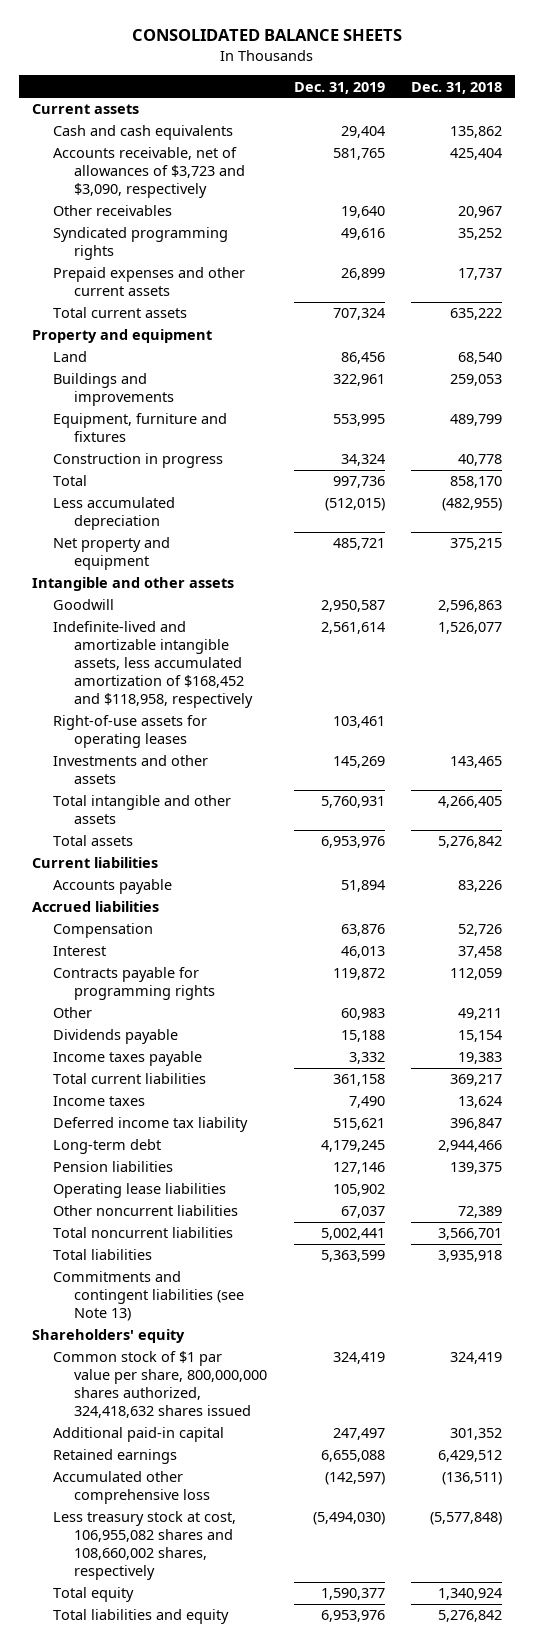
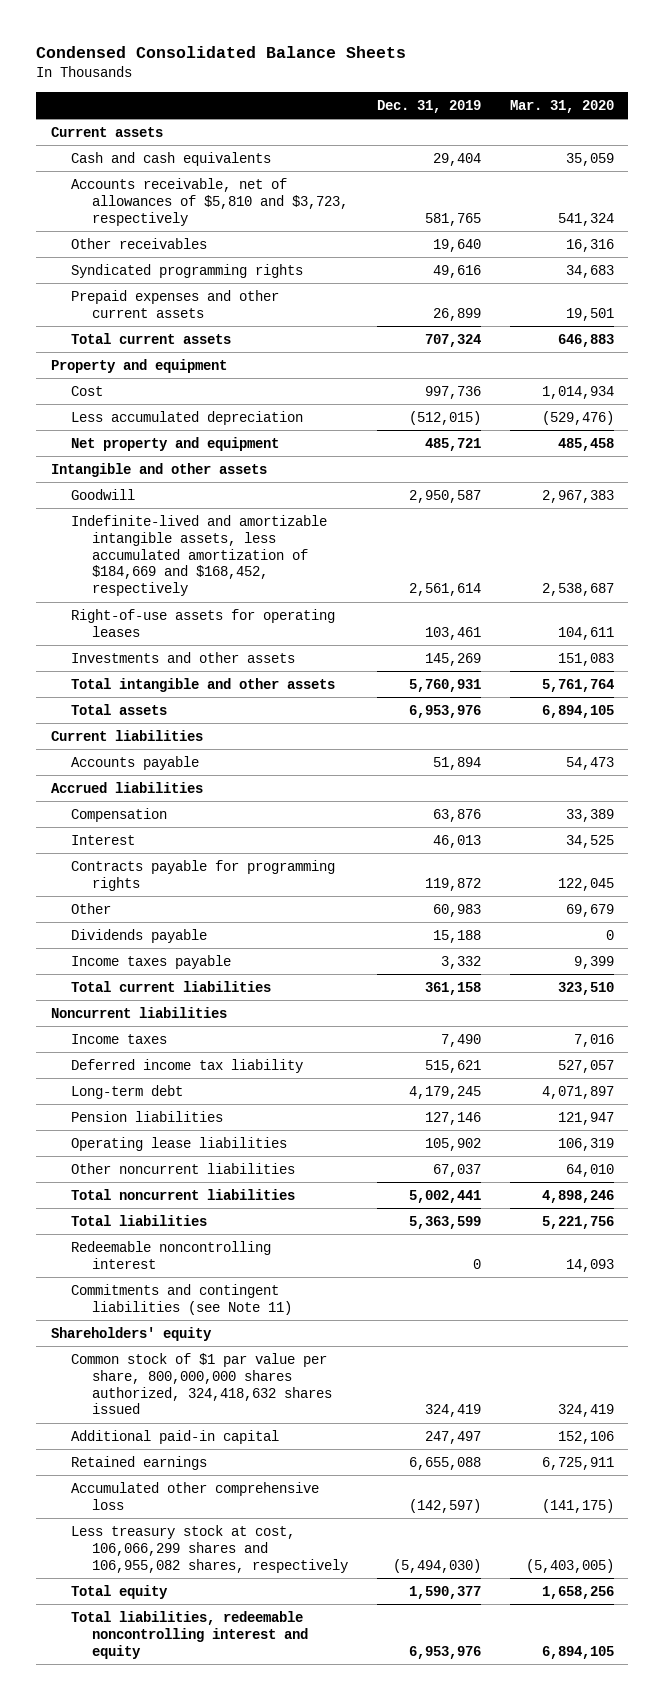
[131,29,402,42] CONSOLIDATED BALANCE SHEETS -> [36,46,407,59] Condensed Consolidated Balance Sheets
[410,81,502,94] Dec. 31, 2018 -> none
none -> [509,99,614,113] Mar. 31, 2020
[53,147,246,199] Accounts receivable, net of allowances of $3,723 and $3,090, respectively -> [71,177,348,226] Accounts receivable, net of allowances of $5,810 and $3,723, respectively
[53,351,88,363] Land -> none
[53,373,175,407] Buildings and improvements -> none
[53,413,228,443] Equipment, furniture and fixtures -> none
[53,453,224,469] Construction in progress -> none
[53,475,88,487] Total -> [71,385,104,396] Cost
[53,621,254,709] Indefinite-lived and amortizable intangible assets, less accumulated amortization of $168,452 and $118,958, respectively -> [71,514,328,597] Indefinite-lived and amortizable intangible assets, less accumulated amortization of $184,669 and $168,452, respectively
none -> [50,1006,227,1018] Noncurrent liabilities
none -> [71,1240,272,1269] Redeemable noncontrolling interest
[53,1271,245,1322] Commitments and contingent liabilities (see Note 13) -> [71,1283,292,1315] Commitments and contingent liabilities (see Note 11)
[53,1511,237,1581] Less treasury stock at cost, 106,955,082 shares and 108,660,002 shares, respectively -> [71,1524,348,1573] Less treasury stock at cost, 106,066,299 shares and 106,955,082 shares, respectively
[53,1609,230,1625] Total liabilities and equity -> [71,1610,308,1659] Total liabilities, redeemable noncontrolling interest and equity

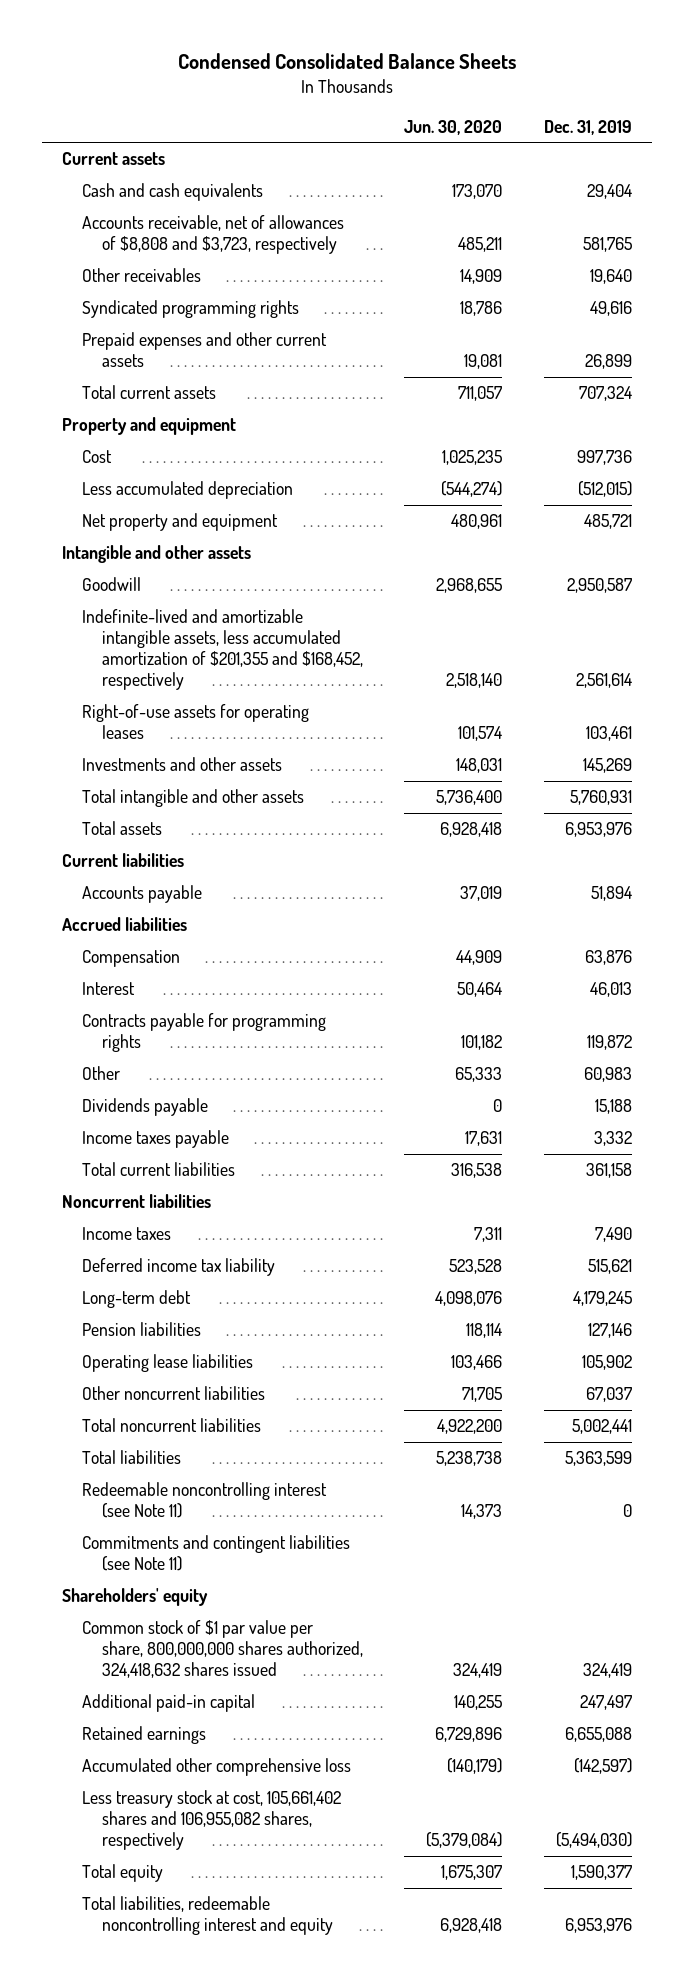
[509,99,614,113] Mar. 31, 2020 -> none
none -> [404,119,503,135] Jun. 30, 2020
[71,177,348,226] Accounts receivable, net of allowances of $5,810 and $3,723, respectively -> [81,215,344,255] Accounts receivable, net of allowances of $8,808 and $3,723, respectively
[71,514,328,597] Indefinite-lived and amortizable intangible assets, less accumulated amortization of $184,669 and $168,452, respectively -> [81,609,363,691] Indefinite-lived and amortizable intangible assets, less accumulated amortization of $201,355 and $168,452, respectively
[71,1240,272,1269] Redeemable noncontrolling interest -> [81,1482,327,1519] Redeemable noncontrolling interest (see Note 11)
[71,1524,348,1573] Less treasury stock at cost, 106,066,299 shares and 106,955,082 shares, respectively -> [81,1790,341,1851] Less treasury stock at cost, 105,661,402 shares and 106,955,082 shares, respectively

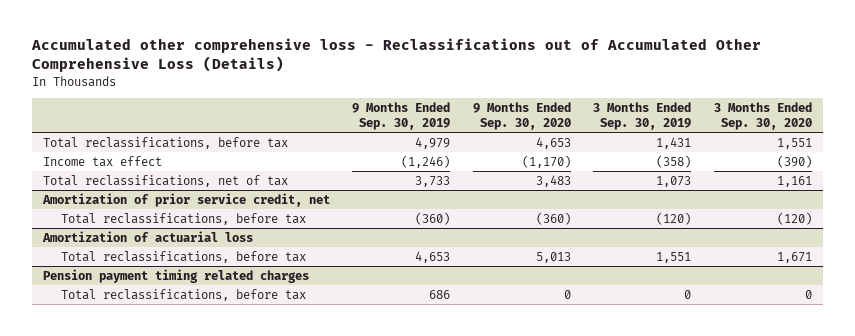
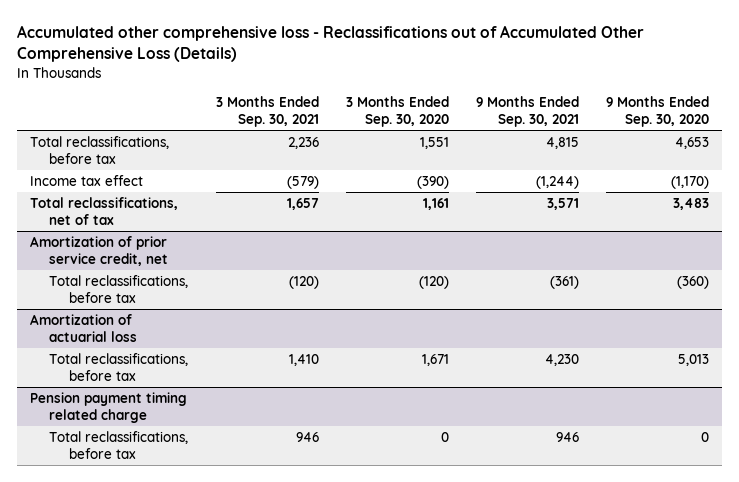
[352,101,451,131] 9 Months Ended Sep. 30, 2019 -> none
[593,101,692,131] 3 Months Ended Sep. 30, 2019 -> none
none -> [215,96,319,128] 3 Months Ended Sep. 30, 2021
none -> [475,96,579,128] 9 Months Ended Sep. 30, 2021
[42,268,309,283] Pension payment timing related charges -> [30,391,188,423] Pension payment timing related charge

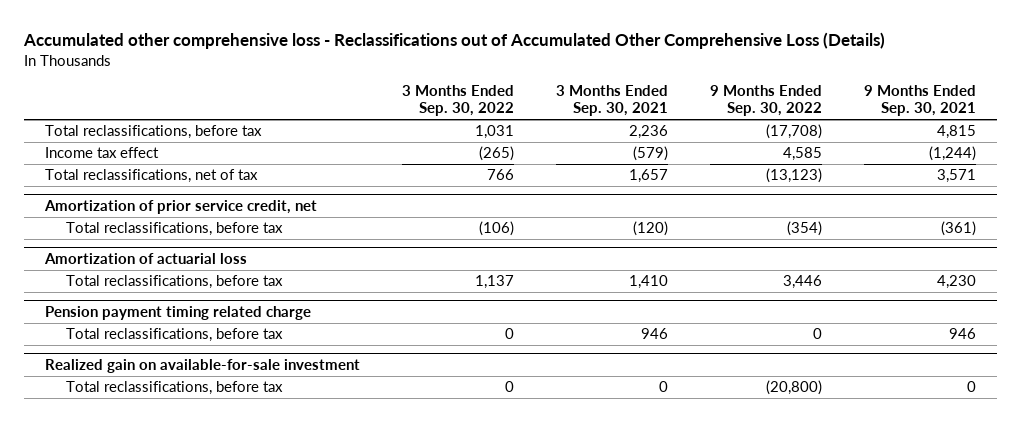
[345,96,449,128] 3 Months Ended Sep. 30, 2020 -> none
[605,96,709,128] 9 Months Ended Sep. 30, 2020 -> none
none -> [401,85,514,117] 3 Months Ended Sep. 30, 2022
none -> [709,85,822,117] 9 Months Ended Sep. 30, 2022
none -> [44,358,360,373] Realized gain on available-for-sale investment
none -> [65,381,283,396] Total reclassifications, before tax

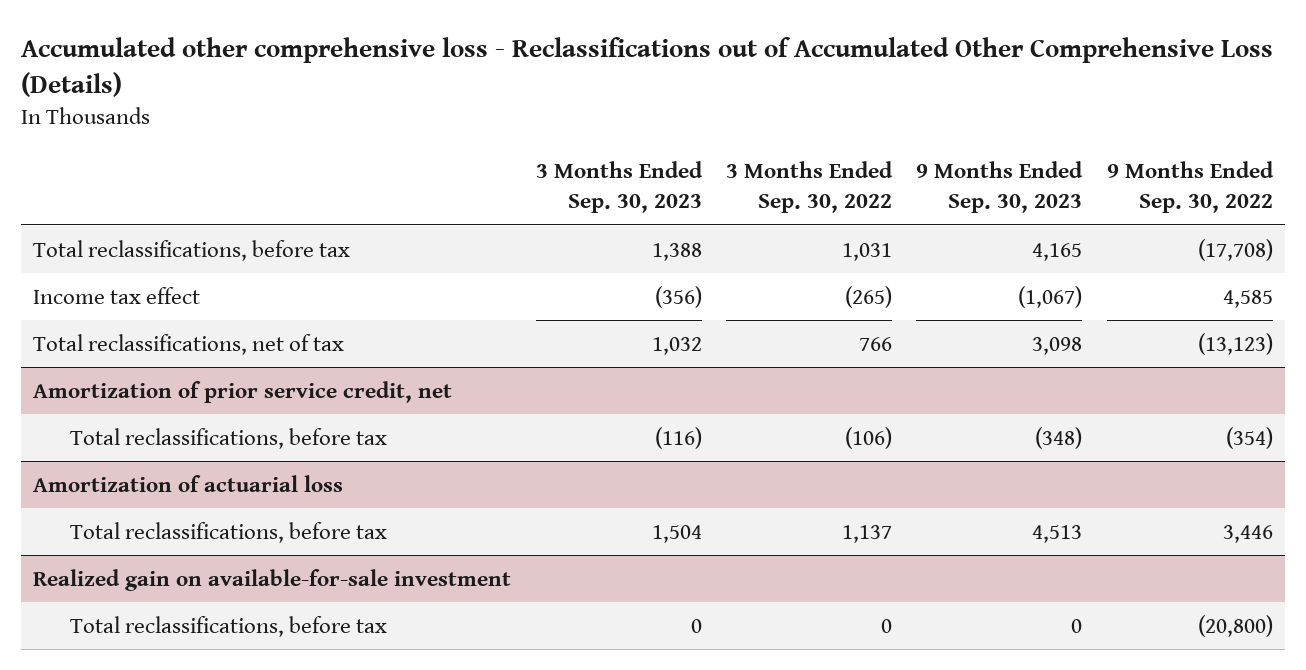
[555,85,668,117] 3 Months Ended Sep. 30, 2021 -> none
[863,85,976,117] 9 Months Ended Sep. 30, 2021 -> none
none -> [535,161,703,214] 3 Months Ended Sep. 30, 2023
none -> [916,161,1084,214] 9 Months Ended Sep. 30, 2023
[44,305,311,320] Pension payment timing related charge -> none
[65,328,283,343] Total reclassifications, before tax -> none

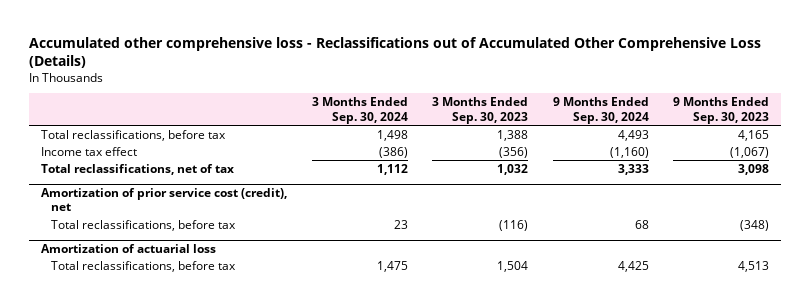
[725,161,893,214] 3 Months Ended Sep. 30, 2022 -> none
[1106,161,1274,214] 9 Months Ended Sep. 30, 2022 -> none
none -> [311,97,408,124] 3 Months Ended Sep. 30, 2024
none -> [552,97,649,124] 9 Months Ended Sep. 30, 2024
[33,380,453,403] Amortization of prior service credit, net -> [41,188,288,212] Amortization of prior service cost (credit), net
[33,568,512,591] Realized gain on available-for-sale investment -> none
[69,615,387,637] Total reclassifications, before tax -> none

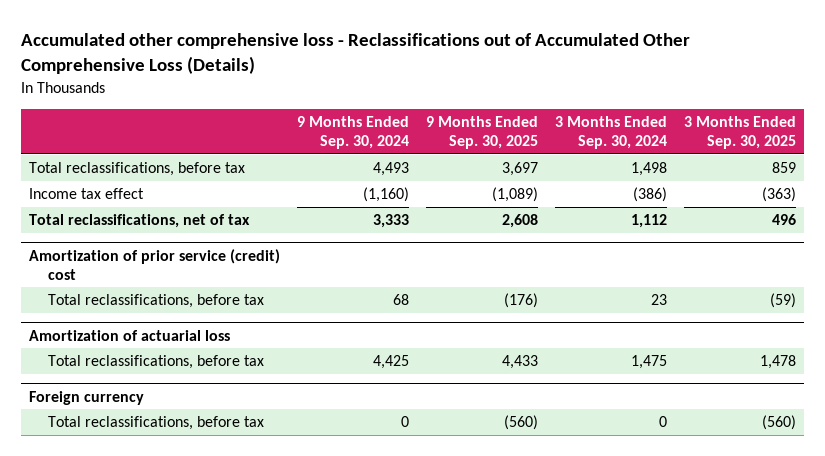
[432,97,529,124] 3 Months Ended Sep. 30, 2023 -> none
[673,97,770,124] 9 Months Ended Sep. 30, 2023 -> none
none -> [426,115,539,149] 9 Months Ended Sep. 30, 2025
none -> [683,115,796,149] 3 Months Ended Sep. 30, 2025
[41,188,288,212] Amortization of prior service cost (credit), net -> [29,248,281,280] Amortization of prior service (credit) cost
none -> [29,390,145,405] Foreign currency
none -> [47,416,264,431] Total reclassifications, before tax

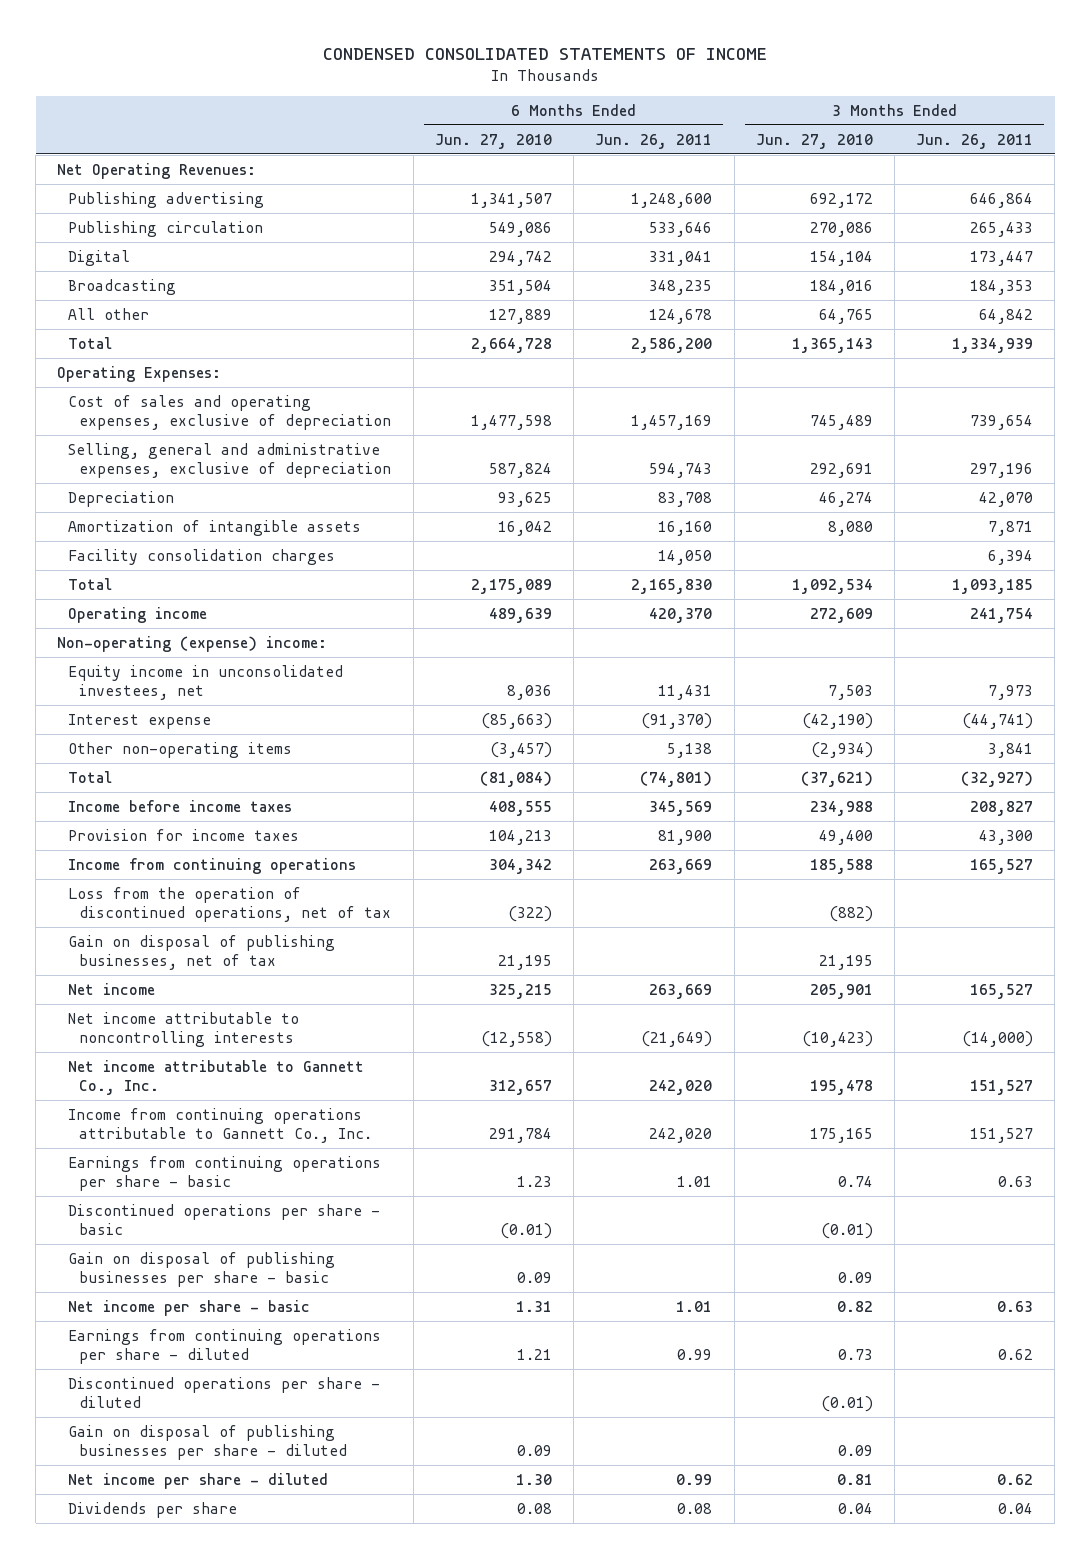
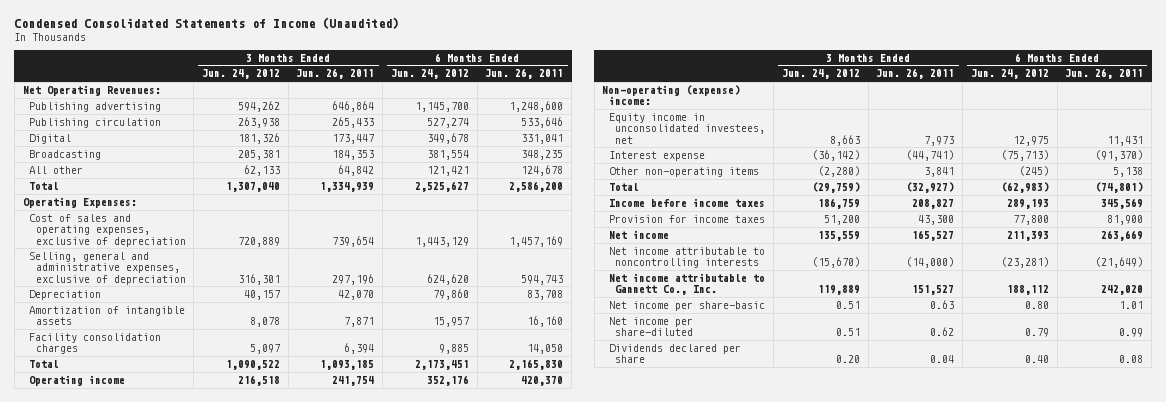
[323,47,768,60] CONDENSED CONSOLIDATED STATEMENTS OF INCOME -> [14,17,400,30] Condensed Consolidated Statements of Income (Unaudited)
[434,133,552,149] Jun. 27, 2010 -> none
[755,133,873,149] Jun. 27, 2010 -> none
none -> [202,69,281,80] Jun. 24, 2012
none -> [390,69,469,80] Jun. 24, 2012
[68,857,357,874] Income from continuing operations -> none
[68,886,392,922] Loss from the operation of discontinued operations, net of tax -> none
[68,934,336,970] Gain on disposal of publishing businesses, net of tax -> none
[68,1107,373,1143] Income from continuing operations attributable to Gannett Co., Inc. -> none
[68,1155,382,1191] Earnings from continuing operations per share - basic -> none
[68,1203,381,1235] Discontinued operations per share - basic -> none
[68,1251,336,1287] Gain on disposal of publishing businesses per share - basic -> none
[68,1328,382,1364] Earnings from continuing operations per share - diluted -> none
[68,1376,381,1408] Discontinued operations per share - diluted -> none
[68,1424,348,1460] Gain on disposal of publishing businesses per share - diluted -> none
[68,1299,311,1316] Net income per share - basic -> [608,301,765,312] Net income per share-basic
[68,1472,329,1489] Net income per share - diluted -> [608,317,694,337] Net income per share-diluted
[68,1501,238,1518] Dividends per share -> [608,344,741,364] Dividends declared per share

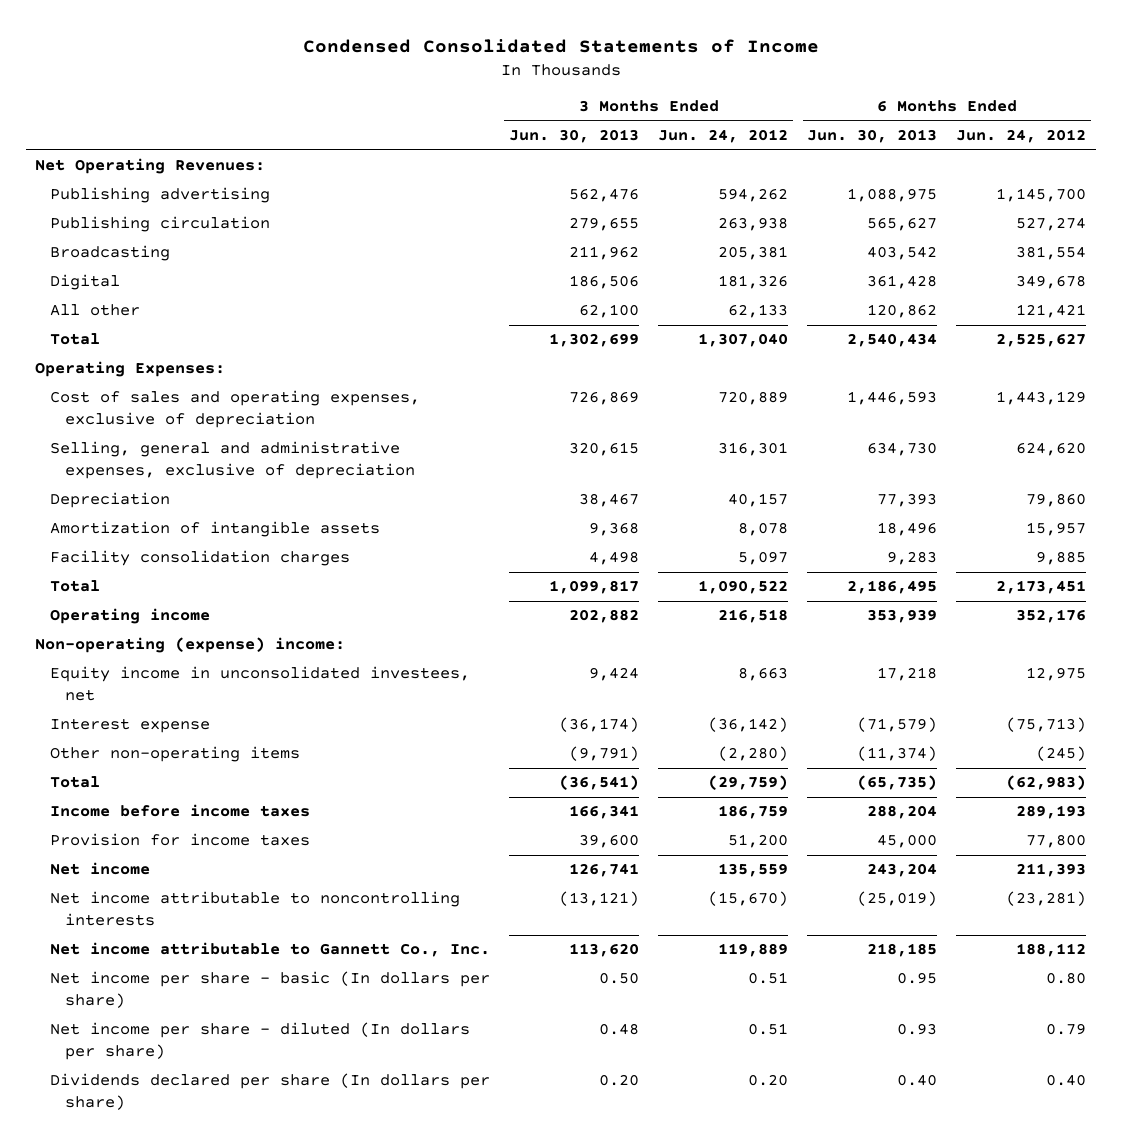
[14,17,400,30] Condensed Consolidated Statements of Income (Unaudited) -> [302,39,819,54] Condensed Consolidated Statements of Income
[296,68,375,80] Jun. 26, 2011 -> none
[485,68,564,80] Jun. 26, 2011 -> none
none -> [509,129,640,144] Jun. 30, 2013
none -> [807,129,938,144] Jun. 30, 2013
[29,134,72,145] Digital -> [50,274,121,291] Digital
[608,301,765,312] Net income per share-basic -> [50,971,491,1009] Net income per share - basic (In dollars per share)
[608,317,694,337] Net income per share-diluted -> [50,1022,471,1061] Net income per share - diluted (In dollars per share)
[608,344,741,364] Dividends declared per share -> [50,1073,491,1111] Dividends declared per share (In dollars per share)

